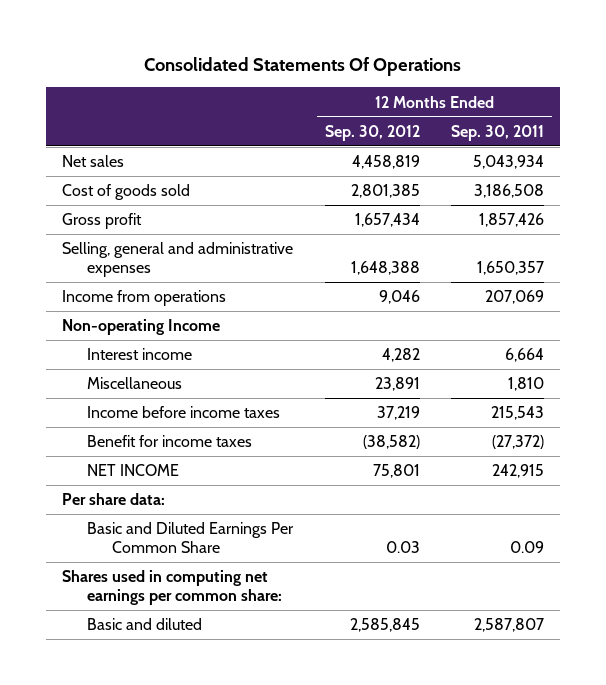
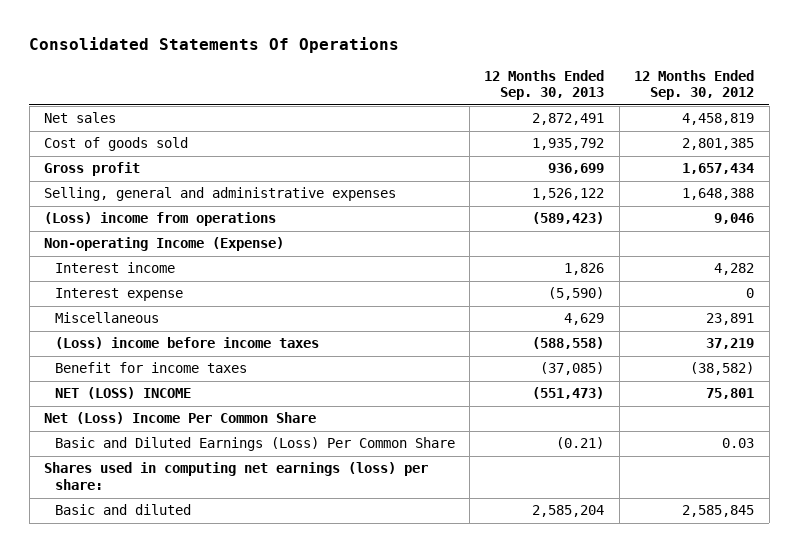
[451,124,545,141] Sep. 30, 2011 -> none
none -> [484,69,605,100] 12 Months Ended Sep. 30, 2013
[61,290,226,307] Income from operations -> [44,212,277,227] (Loss) income from operations
[61,319,220,336] Non-operating Income -> [44,237,285,252] Non-operating Income (Expense)
none -> [54,288,183,302] Interest expense
[87,406,281,419] Income before income taxes -> [54,337,319,350] (Loss) income before income taxes
[87,464,180,477] NET INCOME -> [54,387,191,400] NET (LOSS) INCOME
[61,493,165,506] Per share data: -> [44,412,317,425] Net (Loss) Income Per Common Share
[87,522,295,554] Basic and Diluted Earnings Per Common Share -> [54,437,455,452] Basic and Diluted Earnings (Loss) Per Common Share
[61,570,283,606] Shares used in computing net earnings per common share: -> [44,462,429,490] Shares used in computing net earnings (loss) per share:

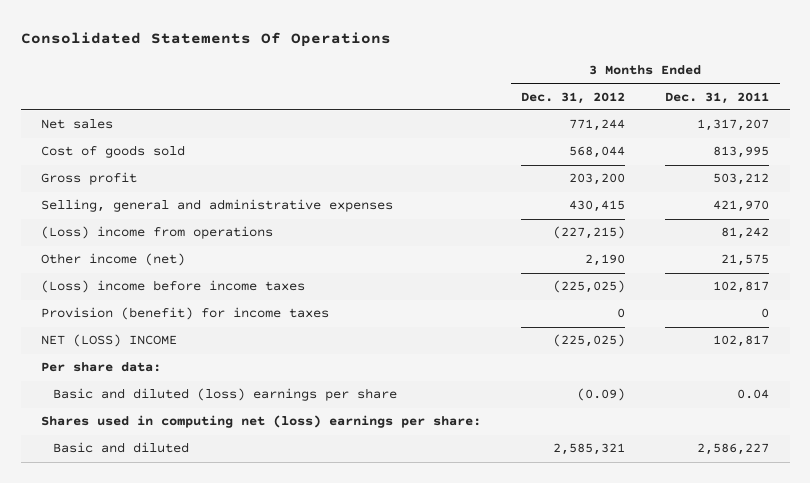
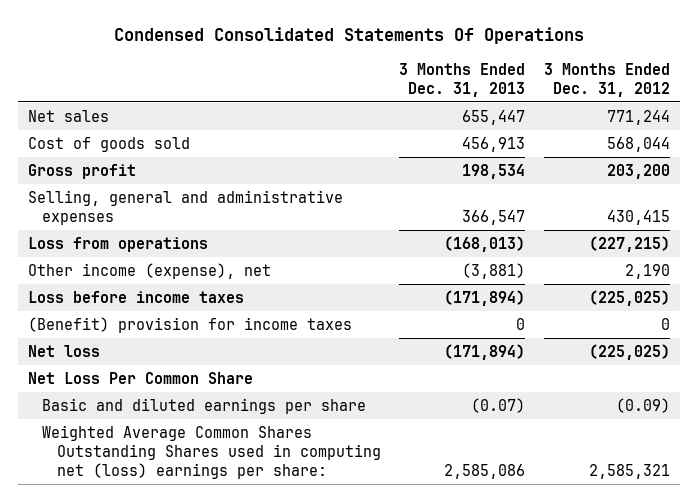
[20,31,391,47] Consolidated Statements Of Operations -> [114,27,585,45] Condensed Consolidated Statements Of Operations
[665,91,770,104] Dec. 31, 2011 -> none
none -> [399,62,526,97] 3 Months Ended Dec. 31, 2013
[40,415,481,429] Shares used in computing net (loss) earnings per share: -> none
[40,226,273,240] (Loss) income from operations -> [27,236,208,252] Loss from operations
[40,253,185,267] Other income (net) -> [27,262,271,279] Other income (expense), net
[40,280,305,294] (Loss) income before income taxes -> [27,290,244,303] Loss before income taxes
[40,307,329,321] Provision (benefit) for income taxes -> [27,316,352,333] (Benefit) provision for income taxes
[40,334,177,348] NET (LOSS) INCOME -> [27,344,100,357] Net loss
[40,362,161,373] Per share data: -> [27,371,253,384] Net Loss Per Common Share
[52,388,397,402] Basic and diluted (loss) earnings per share -> [42,397,367,414] Basic and diluted earnings per share
[52,442,189,454] Basic and diluted -> [42,424,381,479] Weighted Average Common Shares Outstanding Shares used in computing net (loss) earnings per share:

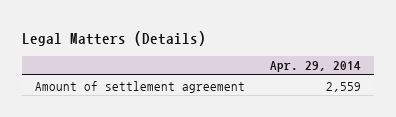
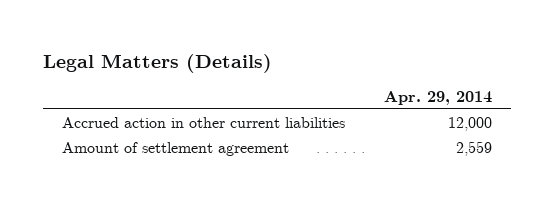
none -> [62,116,346,128] Accrued action in other current liabilities

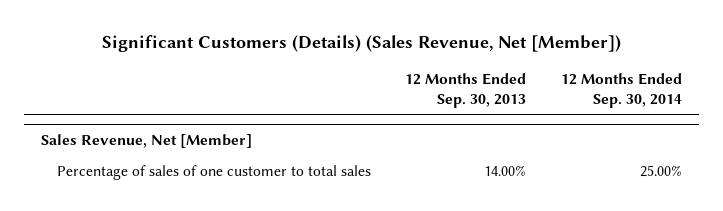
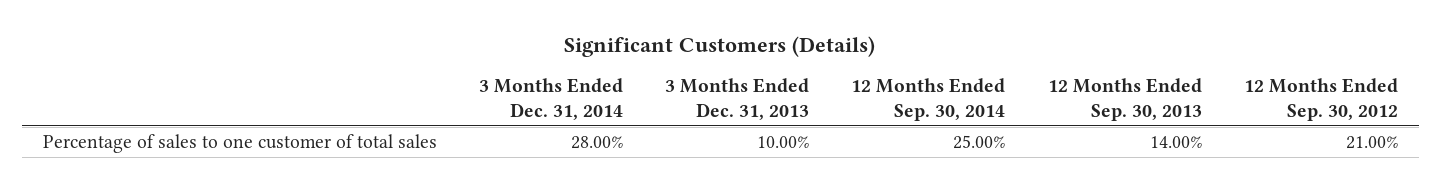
[101,35,621,53] Significant Customers (Details) (Sales Revenue, Net [Member]) -> [564,35,876,57] Significant Customers (Details)
none -> [478,78,623,121] 3 Months Ended Dec. 31, 2014
none -> [665,78,810,121] 3 Months Ended Dec. 31, 2013
none -> [1243,78,1398,122] 12 Months Ended Sep. 30, 2012
[41,134,253,149] Sales Revenue, Net [Member] -> none
[57,165,372,181] Percentage of sales of one customer to total sales -> [42,134,437,154] Percentage of sales to one customer of total sales

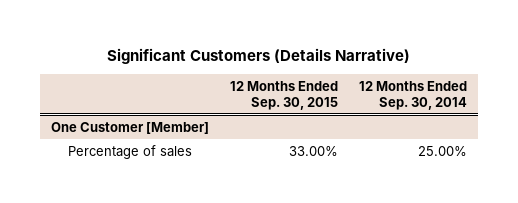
[564,35,876,57] Significant Customers (Details) -> [107,47,411,64] Significant Customers (Details Narrative)
[478,78,623,121] 3 Months Ended Dec. 31, 2014 -> none
[665,78,810,121] 3 Months Ended Dec. 31, 2013 -> none
[1047,78,1202,122] 12 Months Ended Sep. 30, 2013 -> none
[1243,78,1398,122] 12 Months Ended Sep. 30, 2012 -> none
none -> [230,80,339,110] 12 Months Ended Sep. 30, 2015
none -> [51,121,210,134] One Customer [Member]
[42,134,437,154] Percentage of sales to one customer of total sales -> [67,144,192,159] Percentage of sales

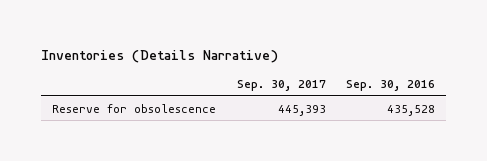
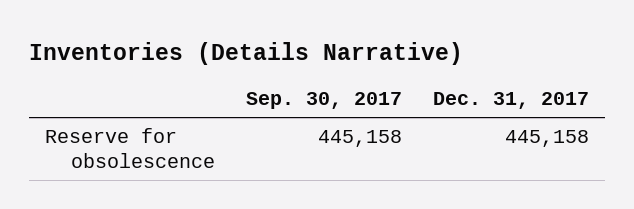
[346,79,436,91] Sep. 30, 2016 -> none
none -> [433,92,590,110] Dec. 31, 2017
[277,104,326,116] 445,393 -> [317,130,402,148] 445,158

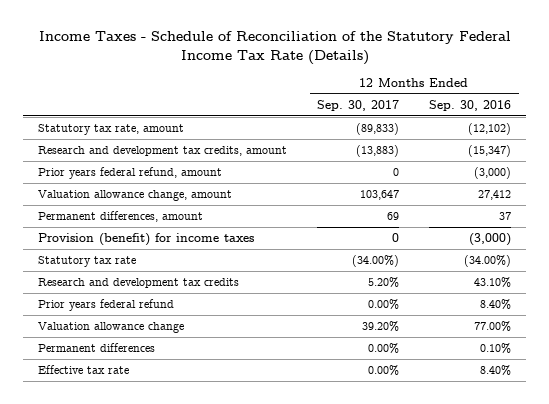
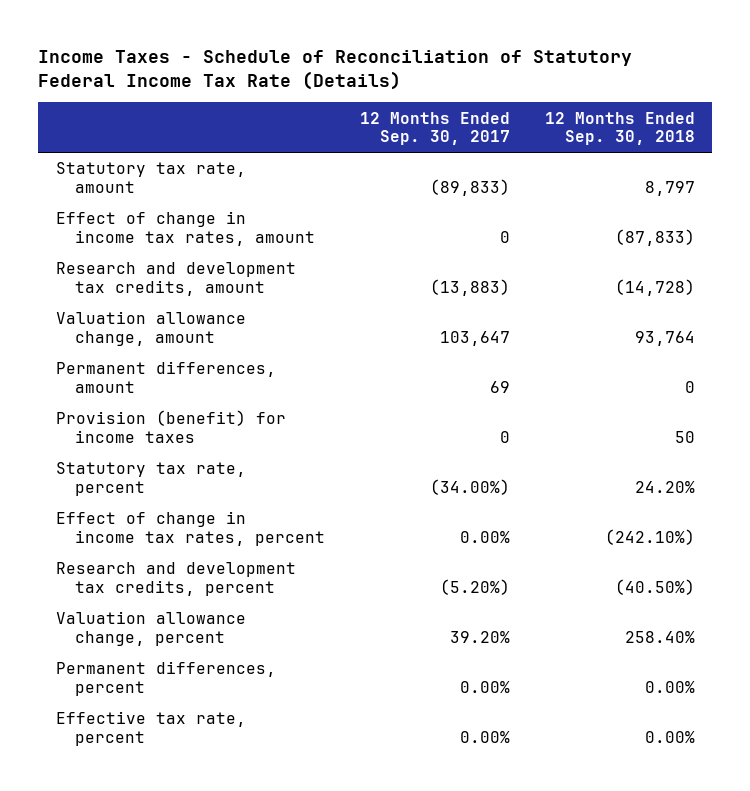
[38,31,511,65] Income Taxes - Schedule of Reconciliation of the Statutory Federal Income Tax Rate (Details) -> [38,49,633,90] Income Taxes - Schedule of Reconciliation of Statutory Federal Income Tax Rate (Details)
[429,99,512,111] Sep. 30, 2016 -> none
none -> [544,111,695,146] 12 Months Ended Sep. 30, 2018
none -> [55,211,316,246] Effect of change in income tax rates, amount
[38,167,223,180] Prior years federal refund, amount -> none
[38,299,175,312] Prior years federal refund -> none
[38,256,137,268] Statutory tax rate -> [55,462,246,496] Statutory tax rate, percent
none -> [55,511,326,546] Effect of change in income tax rates, percent
[38,278,240,289] Research and development tax credits -> [55,562,296,596] Research and development tax credits, percent
[368,277,400,289] 5.20% -> [439,578,510,595] (5.20%)
[38,322,185,334] Valuation allowance change -> [55,611,246,646] Valuation allowance change, percent
[38,343,156,353] Permanent differences -> [55,661,276,696] Permanent differences, percent
[38,365,130,375] Effective tax rate -> [55,711,246,746] Effective tax rate, percent

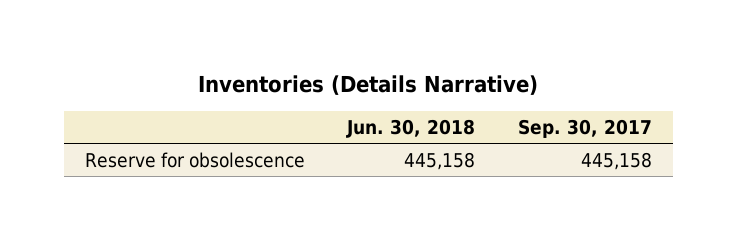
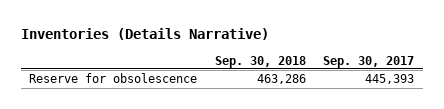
[346,118,476,138] Jun. 30, 2018 -> none
none -> [214,55,306,68] Sep. 30, 2018
[581,151,653,170] 445,158 -> [365,74,415,85] 445,393

